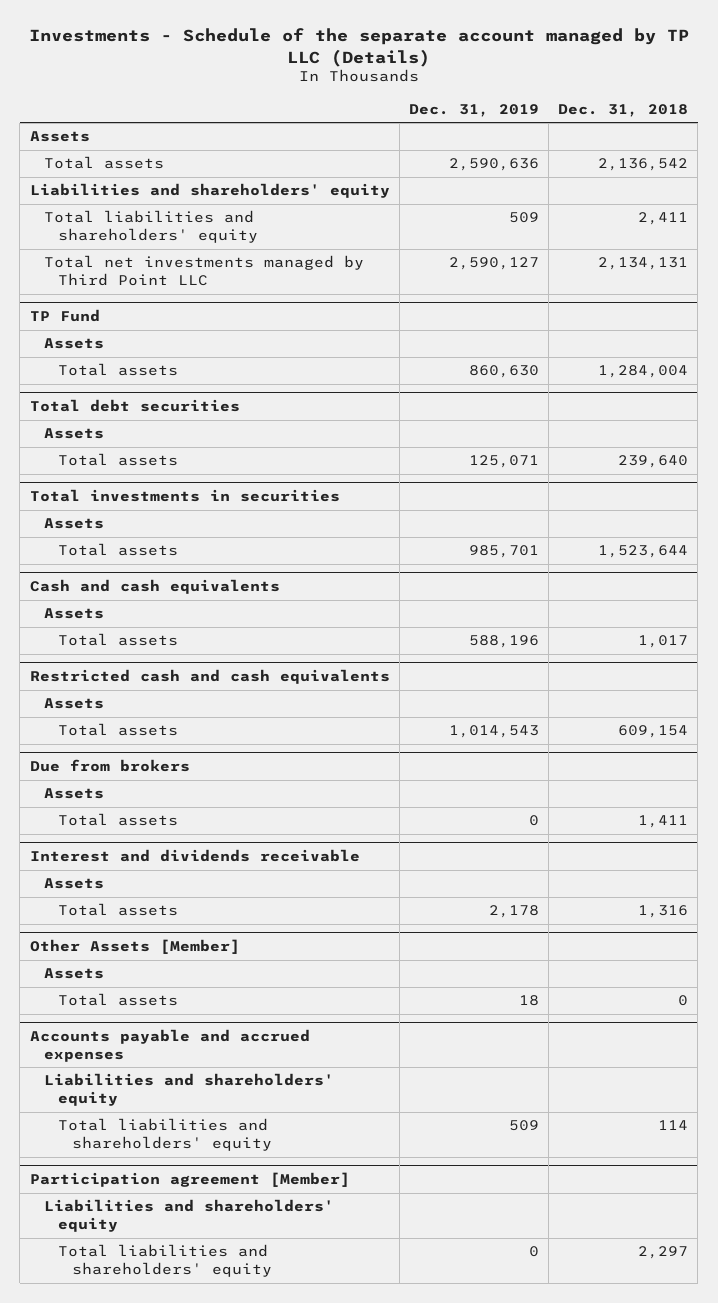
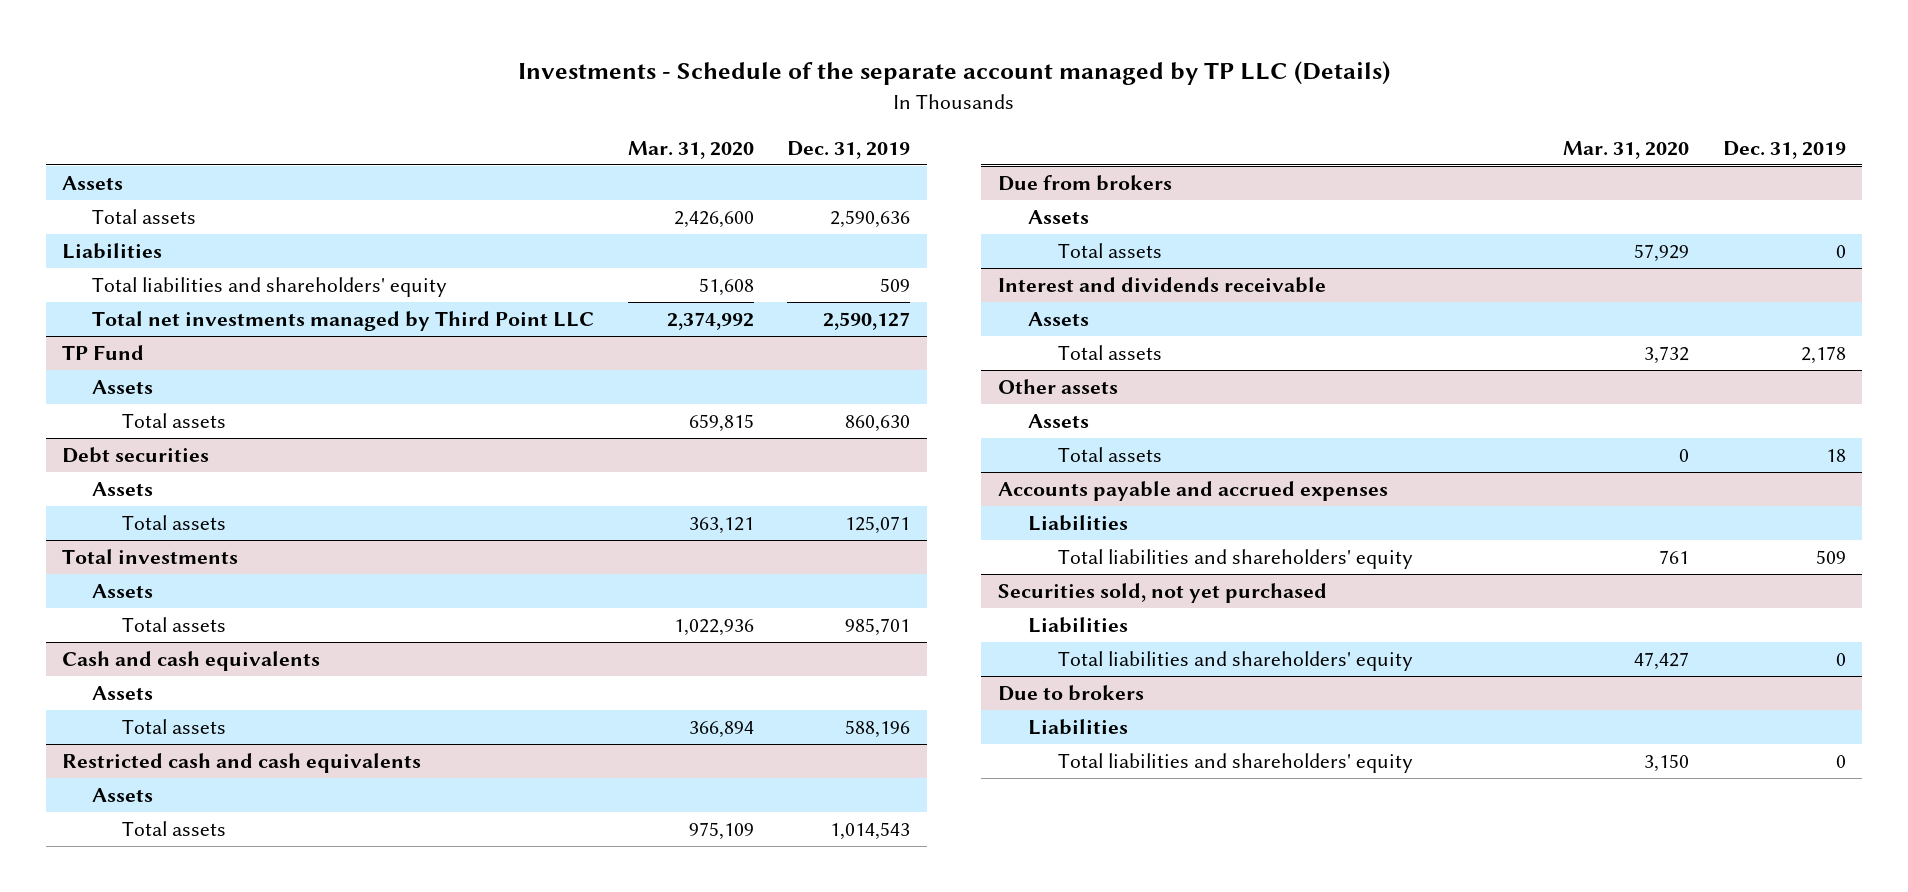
[558,103,689,117] Dec. 31, 2018 -> none
none -> [627,140,754,159] Mar. 31, 2020
[29,183,390,199] Liabilities and shareholders' equity -> [62,243,163,260] Liabilities
[29,399,240,413] Total debt securities -> [62,447,210,464] Debt securities
[29,489,340,503] Total investments in securities -> [62,549,239,565] Total investments
[29,939,240,955] Other Assets [Member] -> [997,379,1118,395] Other assets
[43,1073,334,1106] Liabilities and shareholders' equity -> [1027,515,1128,532] Liabilities
[29,1172,350,1188] Participation agreement [Member] -> none
none -> [997,583,1327,604] Securities sold, not yet purchased
[43,1199,334,1232] Liabilities and shareholders' equity -> [1027,617,1128,634] Liabilities
none -> [997,685,1144,702] Due to brokers
none -> [1027,719,1128,736] Liabilities
none -> [1057,753,1413,774] Total liabilities and shareholders' equity

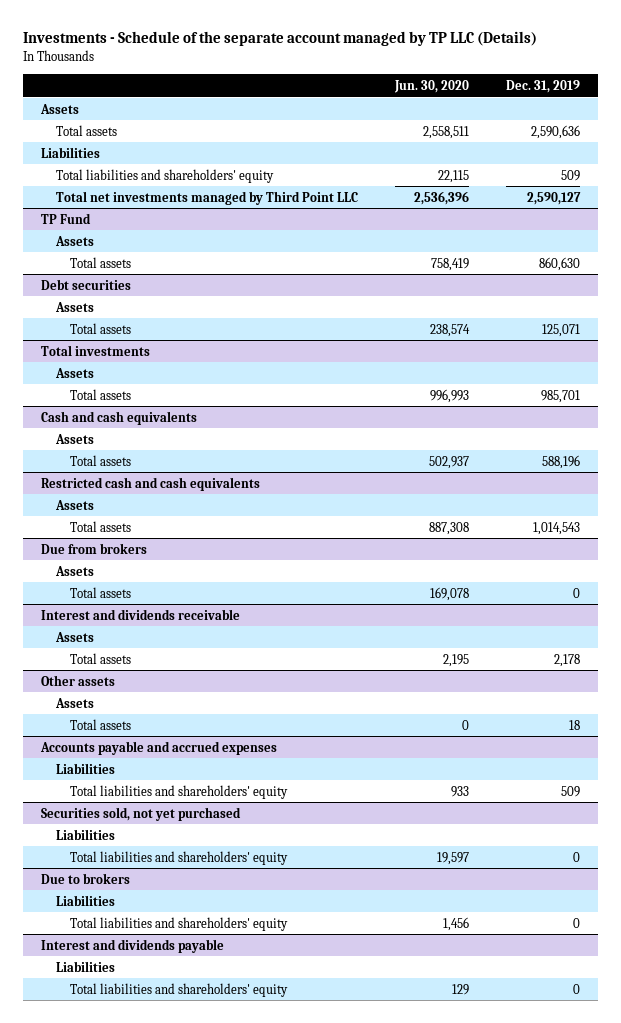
[627,140,754,159] Mar. 31, 2020 -> none
none -> [393,79,469,93] Jun. 30, 2020
none -> [41,938,225,953] Interest and dividends payable
none -> [55,960,115,972] Liabilities
none -> [70,982,289,997] Total liabilities and shareholders' equity

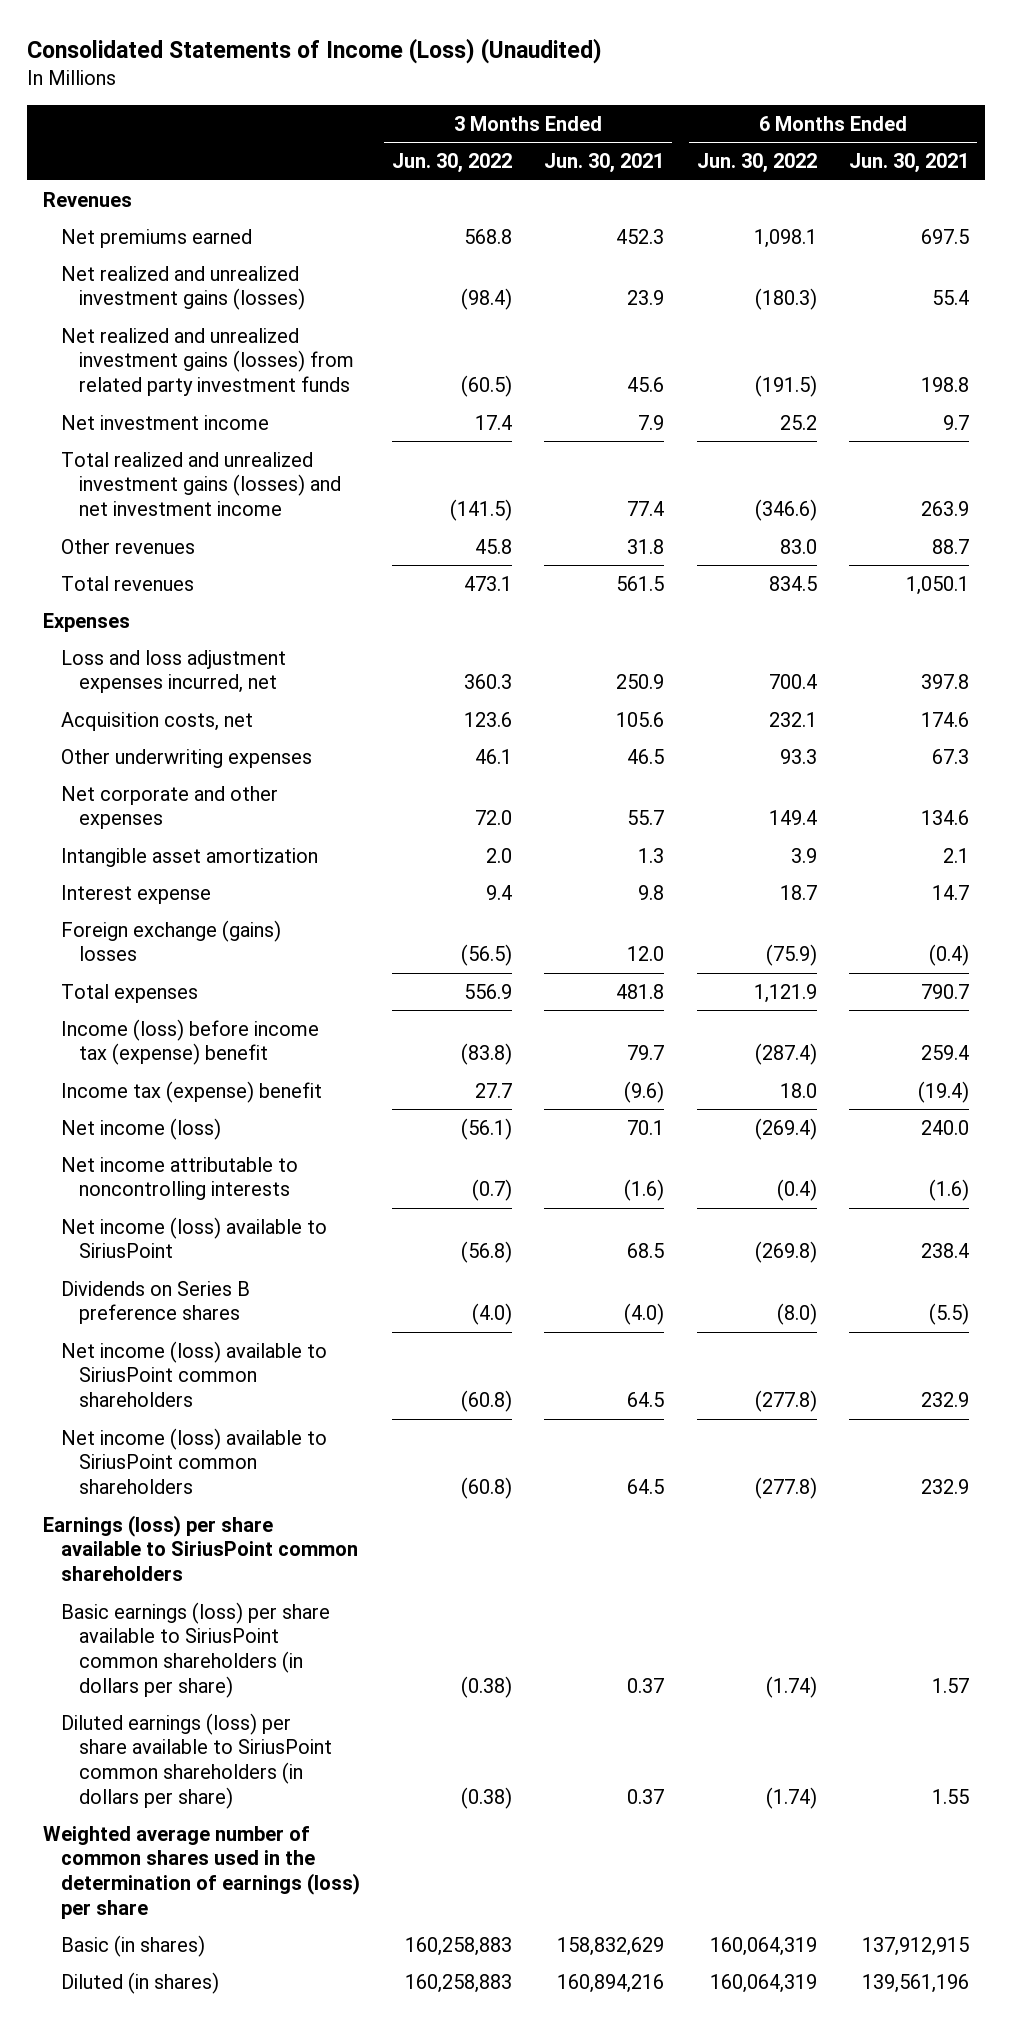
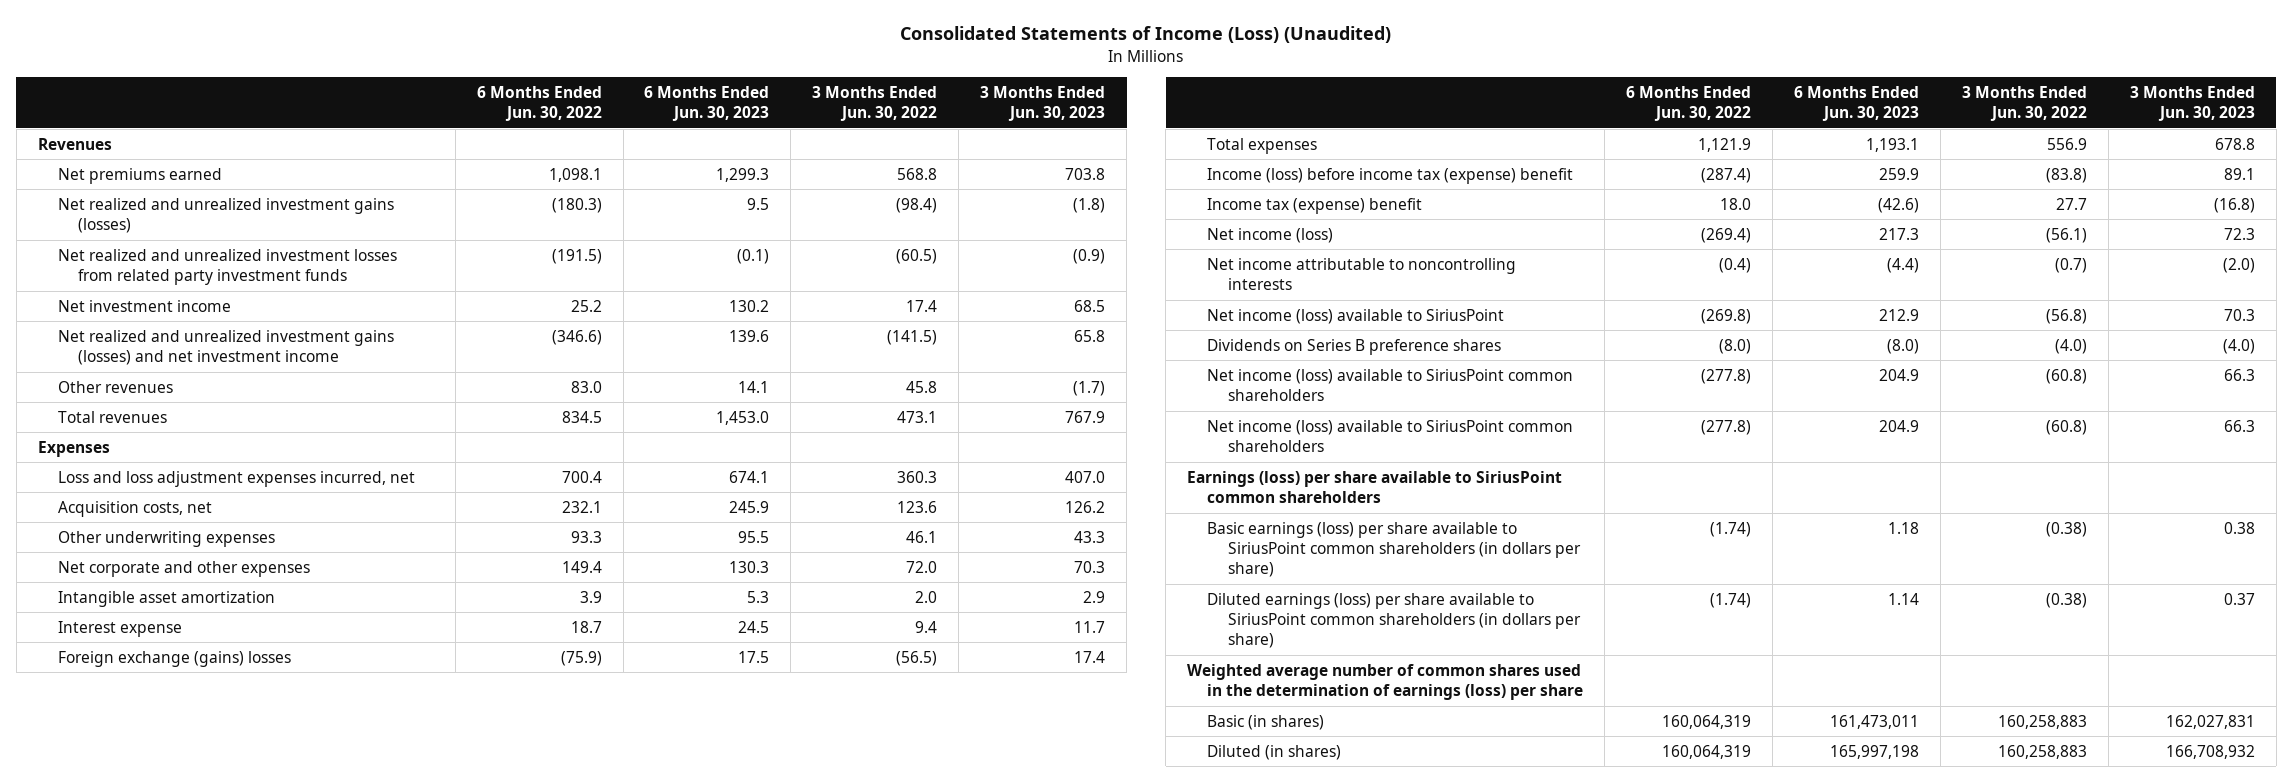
[544,153,665,174] Jun. 30, 2021 -> none
[848,153,969,174] Jun. 30, 2021 -> none
none -> [644,86,770,122] 6 Months Ended Jun. 30, 2023
none -> [980,86,1106,122] 3 Months Ended Jun. 30, 2023
[60,327,354,397] Net realized and unrealized investment gains (losses) from related party investment funds -> [57,248,397,285] Net realized and unrealized investment losses from related party investment funds
[60,451,341,517] Total realized and unrealized investment gains (losses) and net investment income -> [57,329,394,365] Net realized and unrealized investment gains (losses) and net investment income

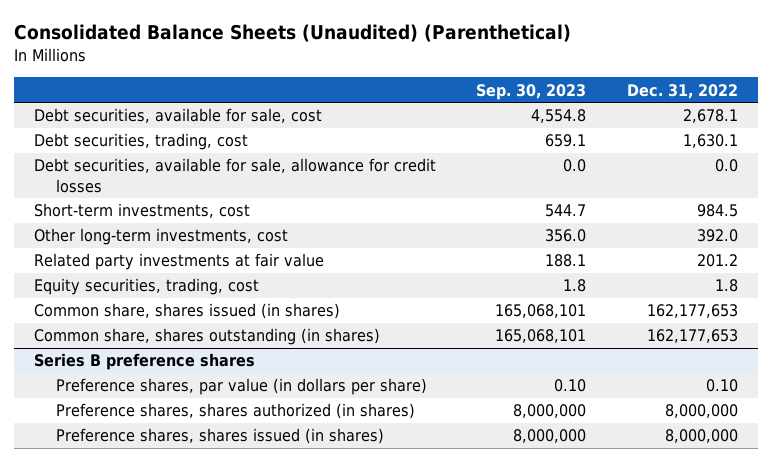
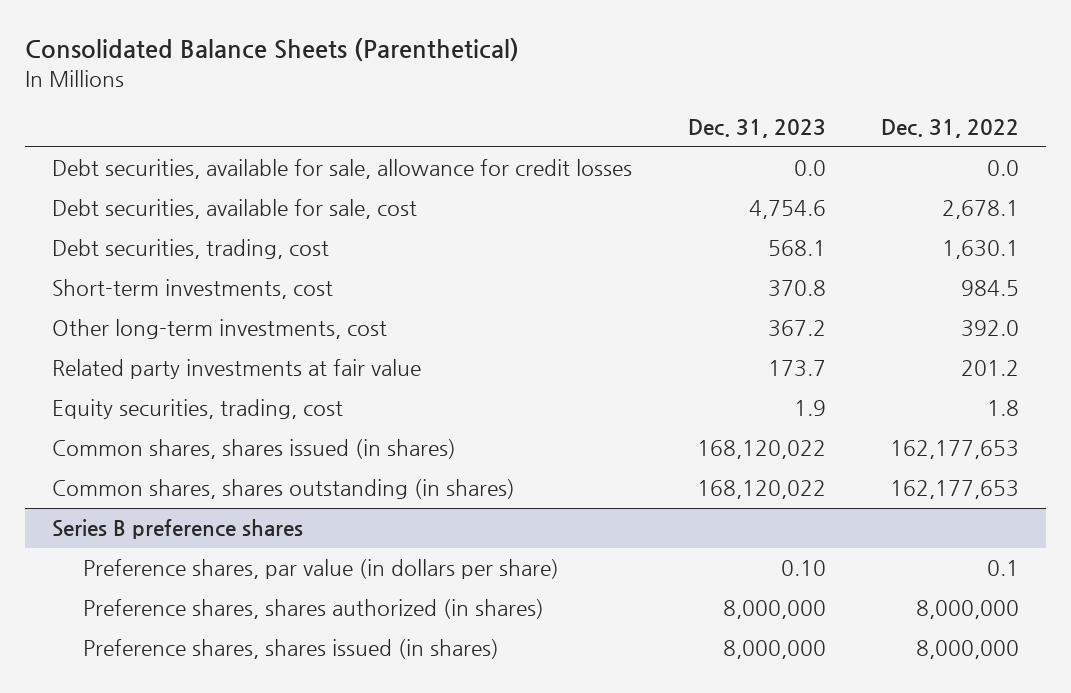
[13,24,571,43] Consolidated Balance Sheets (Unaudited) (Parenthetical) -> [24,38,519,62] Consolidated Balance Sheets (Parenthetical)
[476,83,587,100] Sep. 30, 2023 -> none
none -> [687,118,826,138] Dec. 31, 2023
[33,158,436,193] Debt securities, available for sale, allowance for credit losses -> [52,159,633,180] Debt securities, available for sale, allowance for credit losses
[33,303,340,320] Common share, shares issued (in shares) -> [52,439,457,460] Common shares, shares issued (in shares)
[33,328,380,346] Common share, shares outstanding (in shares) -> [52,479,516,500] Common shares, shares outstanding (in shares)
[705,379,738,393] 0.10 -> [986,560,1019,577] 0.1

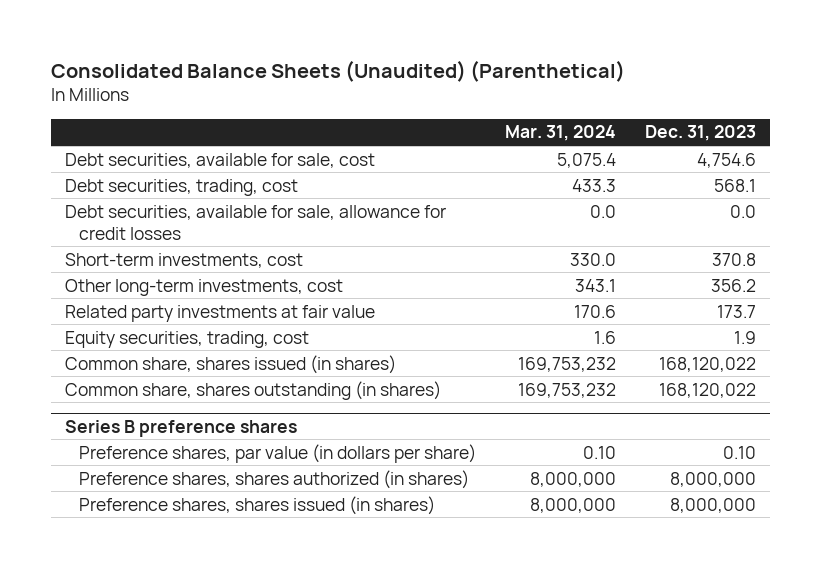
[24,38,519,62] Consolidated Balance Sheets (Parenthetical) -> [50,59,625,82] Consolidated Balance Sheets (Unaudited) (Parenthetical)
[880,118,1019,138] Dec. 31, 2022 -> none
none -> [505,125,617,142] Mar. 31, 2024
[52,159,633,180] Debt securities, available for sale, allowance for credit losses -> [65,204,447,240] Debt securities, available for sale, allowance for credit losses
[767,320,826,338] 367.2 -> [711,278,757,292] 356.2
[52,439,457,460] Common shares, shares issued (in shares) -> [65,354,397,374] Common share, shares issued (in shares)
[52,479,516,500] Common shares, shares outstanding (in shares) -> [65,380,442,400] Common share, shares outstanding (in shares)

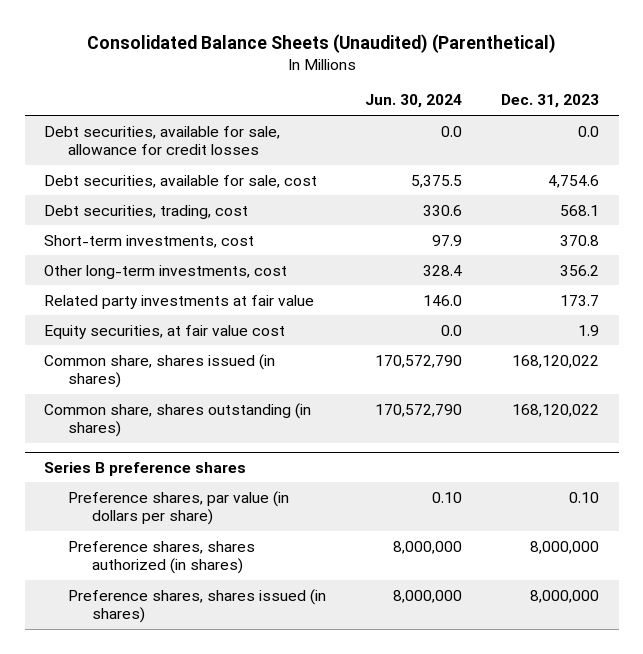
[505,125,617,142] Mar. 31, 2024 -> none
none -> [365,94,463,109] Jun. 30, 2024
[65,204,447,240] Debt securities, available for sale, allowance for credit losses -> [44,125,281,156] Debt securities, available for sale, allowance for credit losses
[65,330,310,348] Equity securities, trading, cost -> [44,324,286,339] Equity securities, at fair value cost

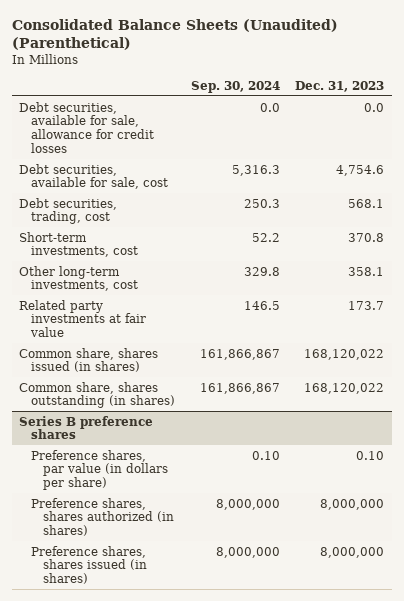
[365,94,463,109] Jun. 30, 2024 -> none
none -> [190,80,280,93] Sep. 30, 2024
[560,264,600,276] 356.2 -> [348,266,385,276] 358.1
[44,324,286,339] Equity securities, at fair value cost -> none

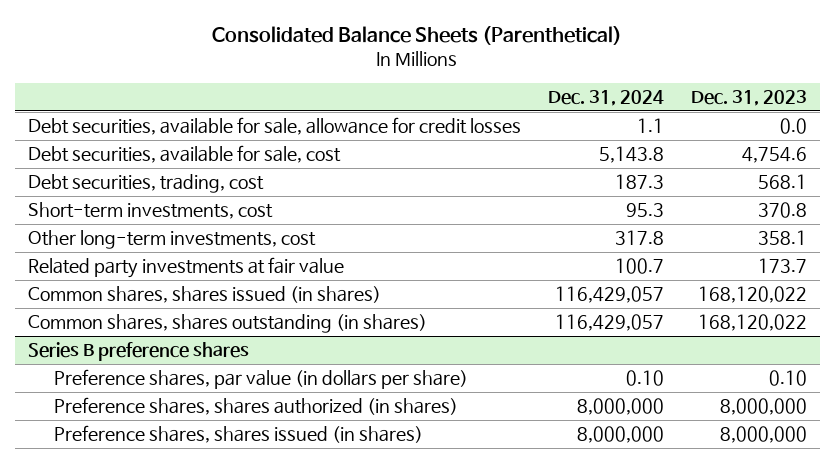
[11,18,338,50] Consolidated Balance Sheets (Unaudited) (Parenthetical) -> [212,25,623,45] Consolidated Balance Sheets (Parenthetical)
[190,80,280,93] Sep. 30, 2024 -> none
none -> [547,89,664,106] Dec. 31, 2024
[19,347,159,373] Common share, shares issued (in shares) -> [28,286,382,304] Common shares, shares issued (in shares)
[19,381,176,409] Common share, shares outstanding (in shares) -> [28,314,428,334] Common shares, shares outstanding (in shares)

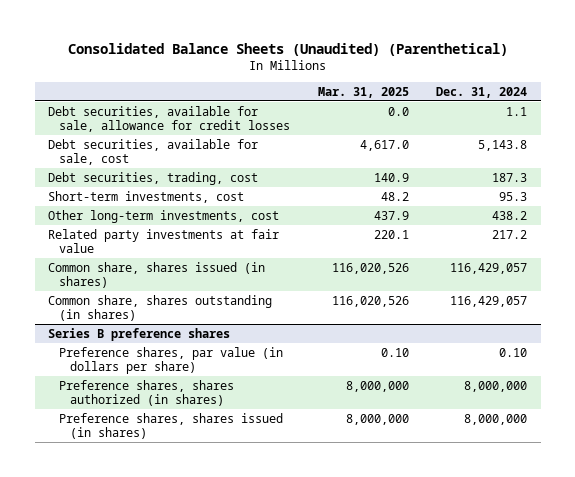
[212,25,623,45] Consolidated Balance Sheets (Parenthetical) -> [67,42,508,56] Consolidated Balance Sheets (Unaudited) (Parenthetical)
[690,89,807,106] Dec. 31, 2023 -> none
none -> [317,86,409,98] Mar. 31, 2025
[614,230,664,246] 317.8 -> [492,210,528,220] 438.2
[614,258,664,275] 100.7 -> [492,229,528,239] 217.2
[28,286,382,304] Common shares, shares issued (in shares) -> [48,261,266,289] Common share, shares issued (in shares)
[28,314,428,334] Common shares, shares outstanding (in shares) -> [48,294,273,322] Common share, shares outstanding (in shares)

